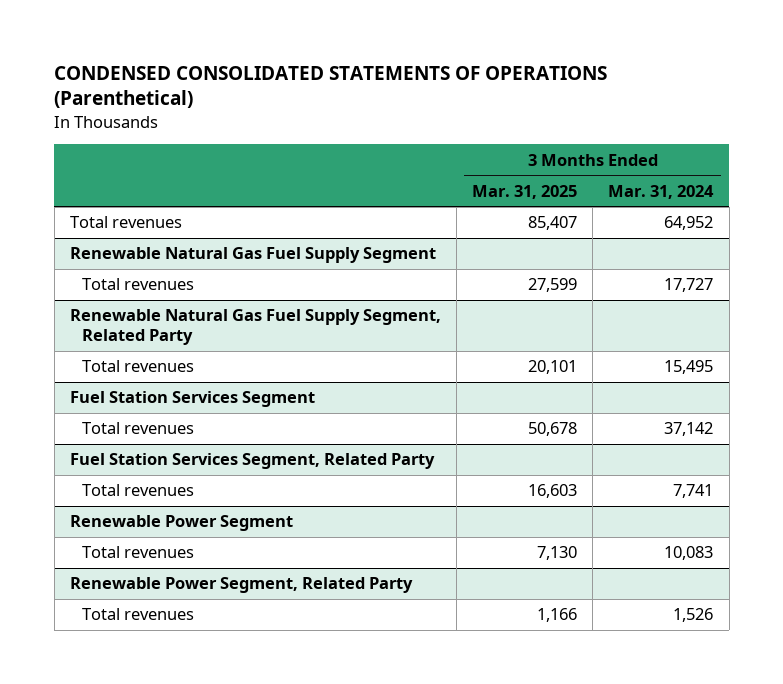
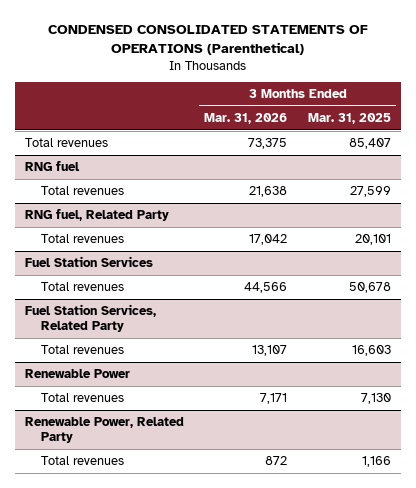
[608,184,715,199] Mar. 31, 2024 -> none
none -> [204,113,288,125] Mar. 31, 2026
[69,247,436,264] Renewable Natural Gas Fuel Supply Segment -> [25,161,81,172] RNG fuel
[69,309,441,346] Renewable Natural Gas Fuel Supply Segment, Related Party -> none
none -> [25,209,170,222] RNG fuel, Related Party
[69,391,315,408] Fuel Station Services Segment -> [25,256,154,268] Fuel Station Services
[69,453,435,470] Fuel Station Services Segment, Related Party -> [25,304,157,332] Fuel Station Services, Related Party
[69,515,293,532] Renewable Power Segment -> [25,369,131,379] Renewable Power
[69,577,413,594] Renewable Power Segment, Related Party -> [25,417,185,443] Renewable Power, Related Party

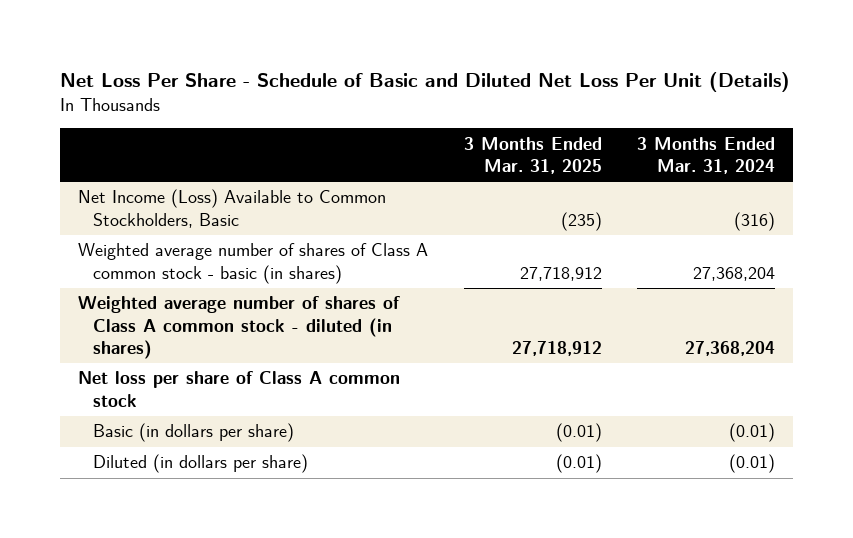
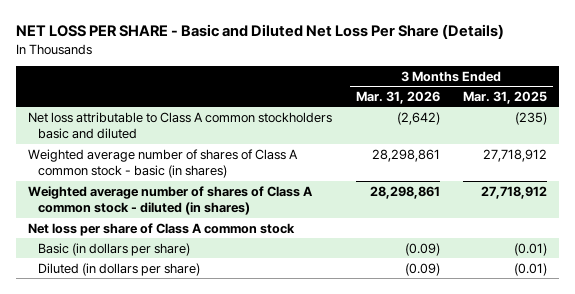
[59,72,790,93] Net Loss Per Share - Schedule of Basic and Diluted Net Loss Per Unit (Details) -> [16,24,505,40] NET LOSS PER SHARE - Basic and Diluted Net Loss Per Share (Details)
[637,136,776,175] 3 Months Ended Mar. 31, 2024 -> none
none -> [355,90,440,104] Mar. 31, 2026
[77,189,386,228] Net Income (Loss) Available to Common Stockholders, Basic -> [28,111,333,140] Net loss attributable to Class A common stockholders basic and diluted

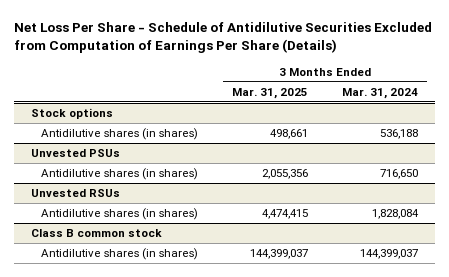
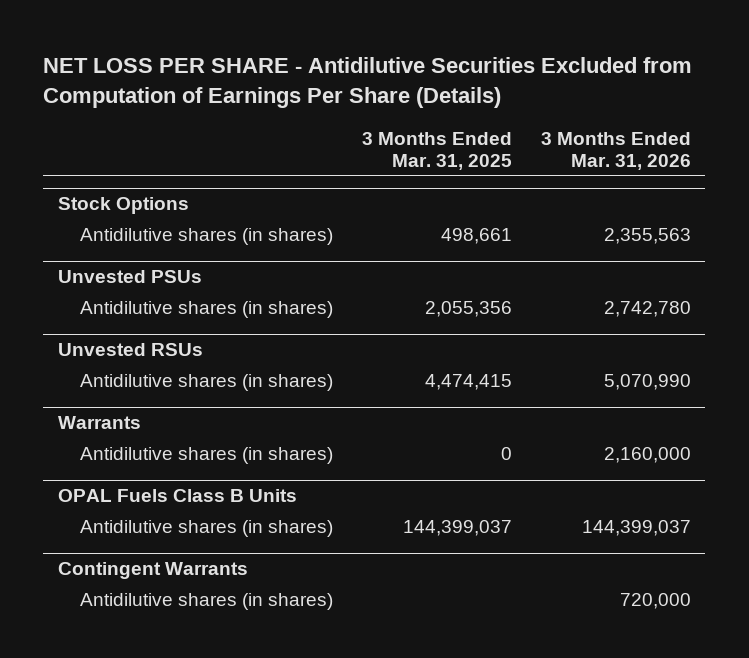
[14,22,433,54] Net Loss Per Share - Schedule of Antidilutive Securities Excluded from Computation of Earnings Per Share (Details) -> [43,57,693,109] NET LOSS PER SHARE - Antidilutive Securities Excluded from Computation of Earnings Per Share (Details)
[341,87,418,99] Mar. 31, 2024 -> none
none -> [540,131,691,170] 3 Months Ended Mar. 31, 2026
[31,108,114,120] Stock options -> [57,197,189,215] Stock Options
none -> [57,416,141,430] Warrants
none -> [79,447,333,465] Antidilutive shares (in shares)
[31,229,163,238] Class B common stock -> [57,489,297,503] OPAL Fuels Class B Units
none -> [57,562,248,580] Contingent Warrants
none -> [79,593,333,611] Antidilutive shares (in shares)

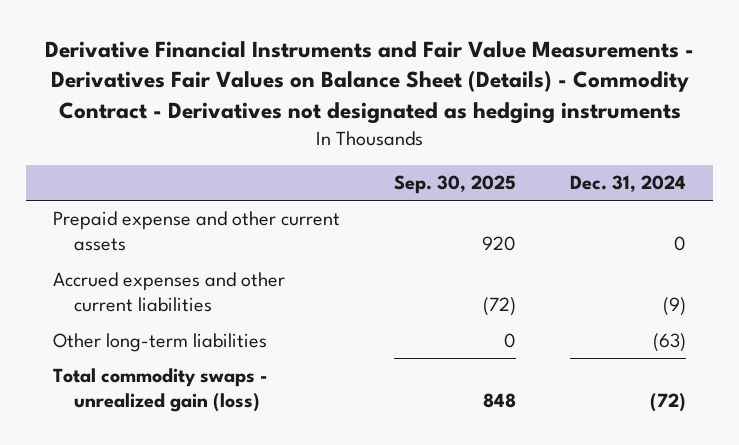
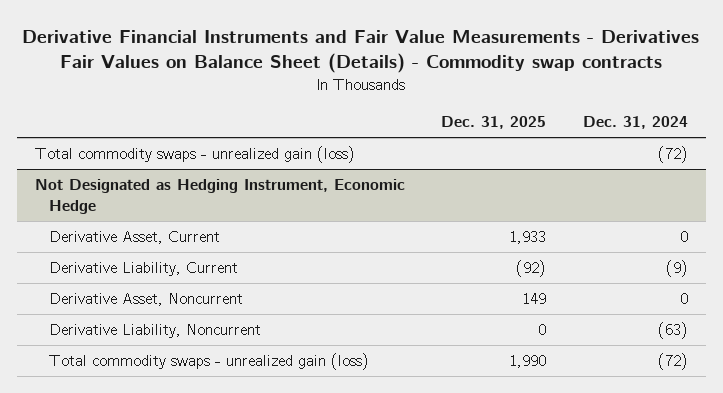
[44,40,694,125] Derivative Financial Instruments and Fair Value Measurements - Derivatives Fair Values on Balance Sheet (Details) - Commodity Contract - Derivatives not designated as hedging instruments -> [22,29,700,73] Derivative Financial Instruments and Fair Value Measurements - Derivatives Fair Values on Balance Sheet (Details) - Commodity swap contracts
[394,174,517,194] Sep. 30, 2025 -> none
none -> [441,116,547,130] Dec. 31, 2025
[52,211,340,252] Prepaid expense and other current assets -> none
[52,272,285,313] Accrued expenses and other current liabilities -> none
[52,333,267,353] Other long-term liabilities -> none
none -> [35,179,406,215] Not Designated as Hedging Instrument, Economic Hedge
none -> [48,231,220,245] Derivative Asset, Current
none -> [48,262,238,277] Derivative Liability, Current
none -> [48,293,243,307] Derivative Asset, Noncurrent
none -> [48,324,261,339] Derivative Liability, Noncurrent
none -> [48,353,369,371] Total commodity swaps - unrealized gain (loss)

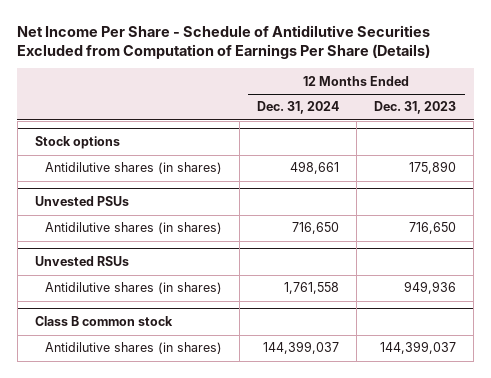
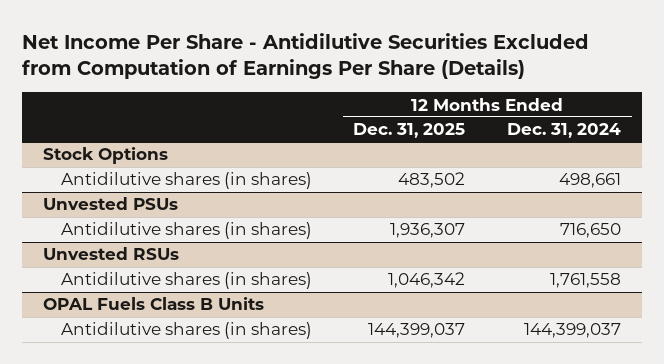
[17,24,431,59] Net Income Per Share - Schedule of Antidilutive Securities Excluded from Computation of Earnings Per Share (Details) -> [21,32,589,80] Net Income Per Share - Antidilutive Securities Excluded from Computation of Earnings Per Share (Details)
[374,101,457,115] Dec. 31, 2023 -> none
none -> [353,123,466,139] Dec. 31, 2025
[34,136,120,150] Stock options -> [42,147,168,165] Stock Options
[34,316,173,327] Class B common stock -> [42,297,264,311] OPAL Fuels Class B Units

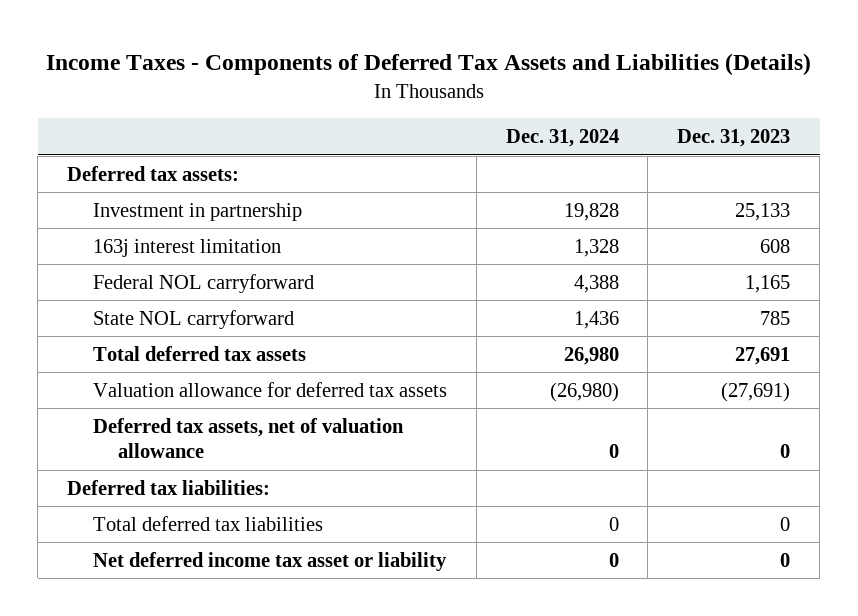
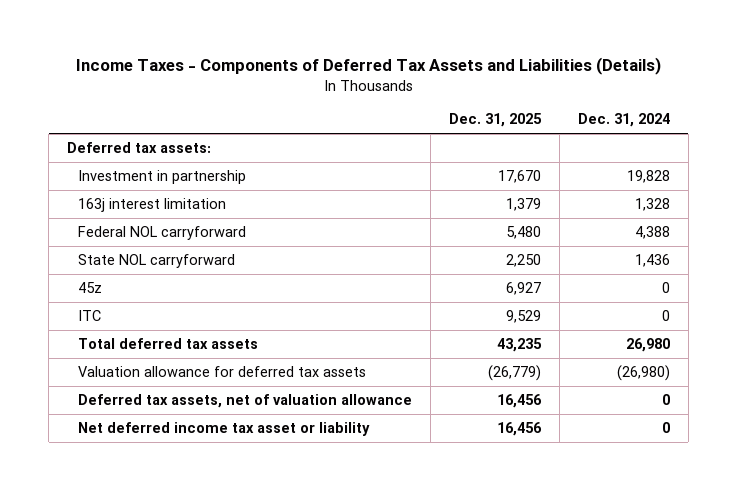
[677,129,791,148] Dec. 31, 2023 -> none
none -> [448,113,542,128] Dec. 31, 2025
none -> [77,282,102,294] 45z
none -> [77,310,101,322] ITC
[67,479,271,495] Deferred tax liabilities: -> none
[92,515,323,531] Total deferred tax liabilities -> none

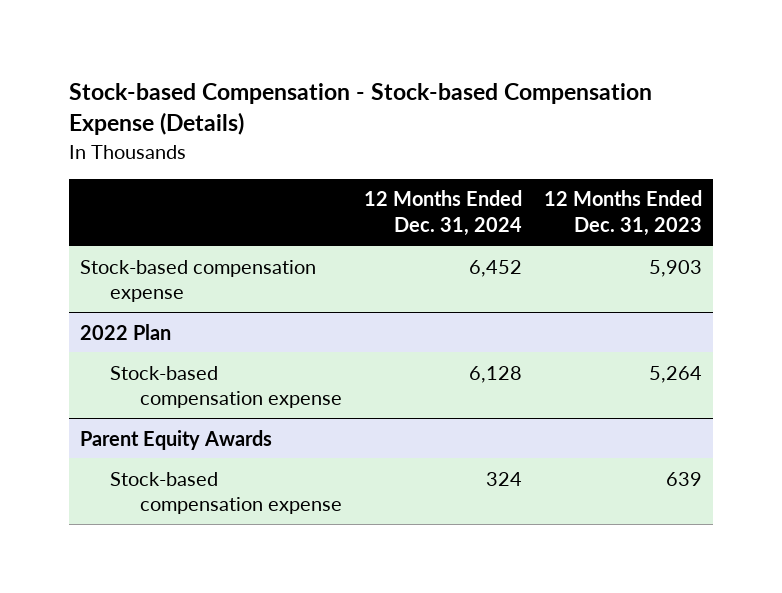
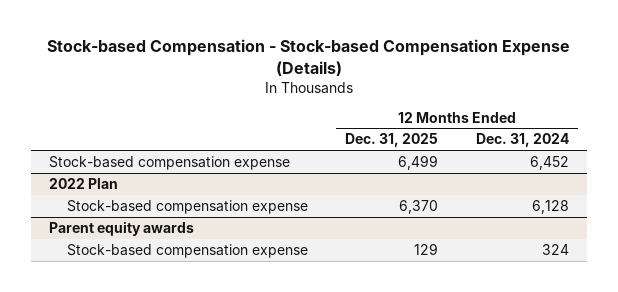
[543,190,702,237] 12 Months Ended Dec. 31, 2023 -> none
none -> [345,133,439,148] Dec. 31, 2025
[79,429,272,450] Parent Equity Awards -> [49,220,195,236] Parent equity awards

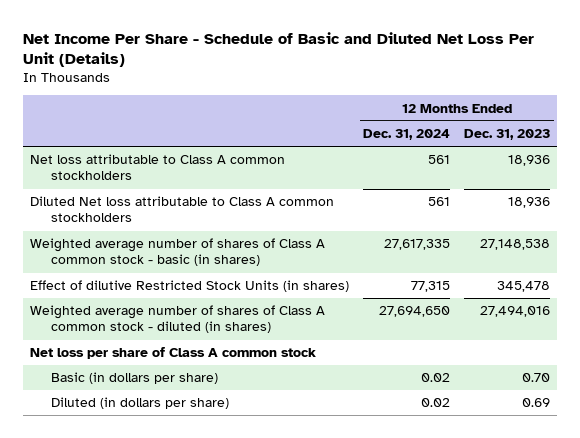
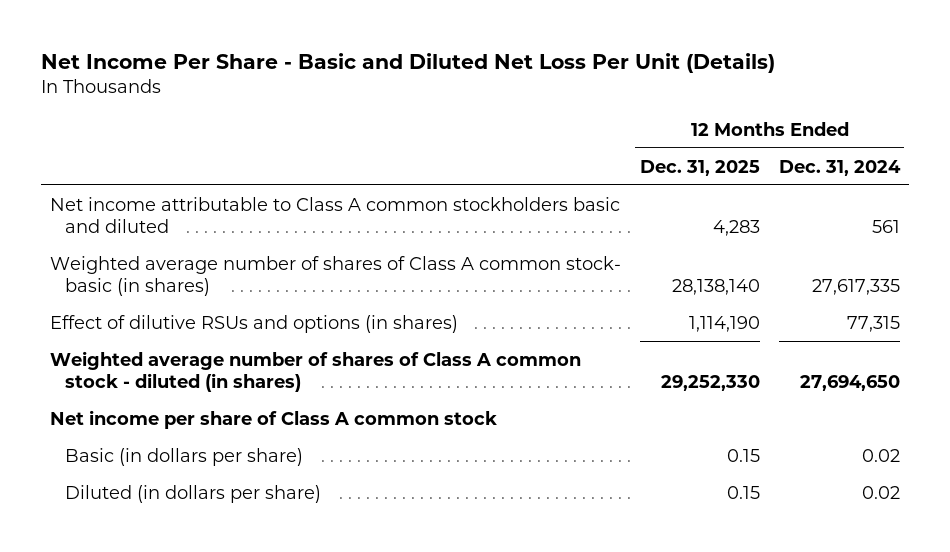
[22,31,534,68] Net Income Per Share - Schedule of Basic and Diluted Net Loss Per Unit (Details) -> [41,53,776,74] Net Income Per Share - Basic and Diluted Net Loss Per Unit (Details)
[464,128,551,140] Dec. 31, 2023 -> none
none -> [639,159,760,176] Dec. 31, 2025
[30,196,335,223] Diluted Net loss attributable to Class A common stockholders -> none
[30,154,286,181] Net loss attributable to Class A common stockholders -> [50,196,621,234] Net income attributable to Class A common stockholders basic and diluted
[30,238,326,267] Weighted average number of shares of Class A common stock - basic (in shares) -> [50,255,622,297] Weighted average number of shares of Class A common stock- basic (in shares)
[30,280,350,293] Effect of dilutive Restricted Stock Units (in shares) -> [50,314,459,333] Effect of dilutive RSUs and options (in shares)
[30,347,317,360] Net loss per share of Class A common stock -> [50,409,498,429] Net income per share of Class A common stock

